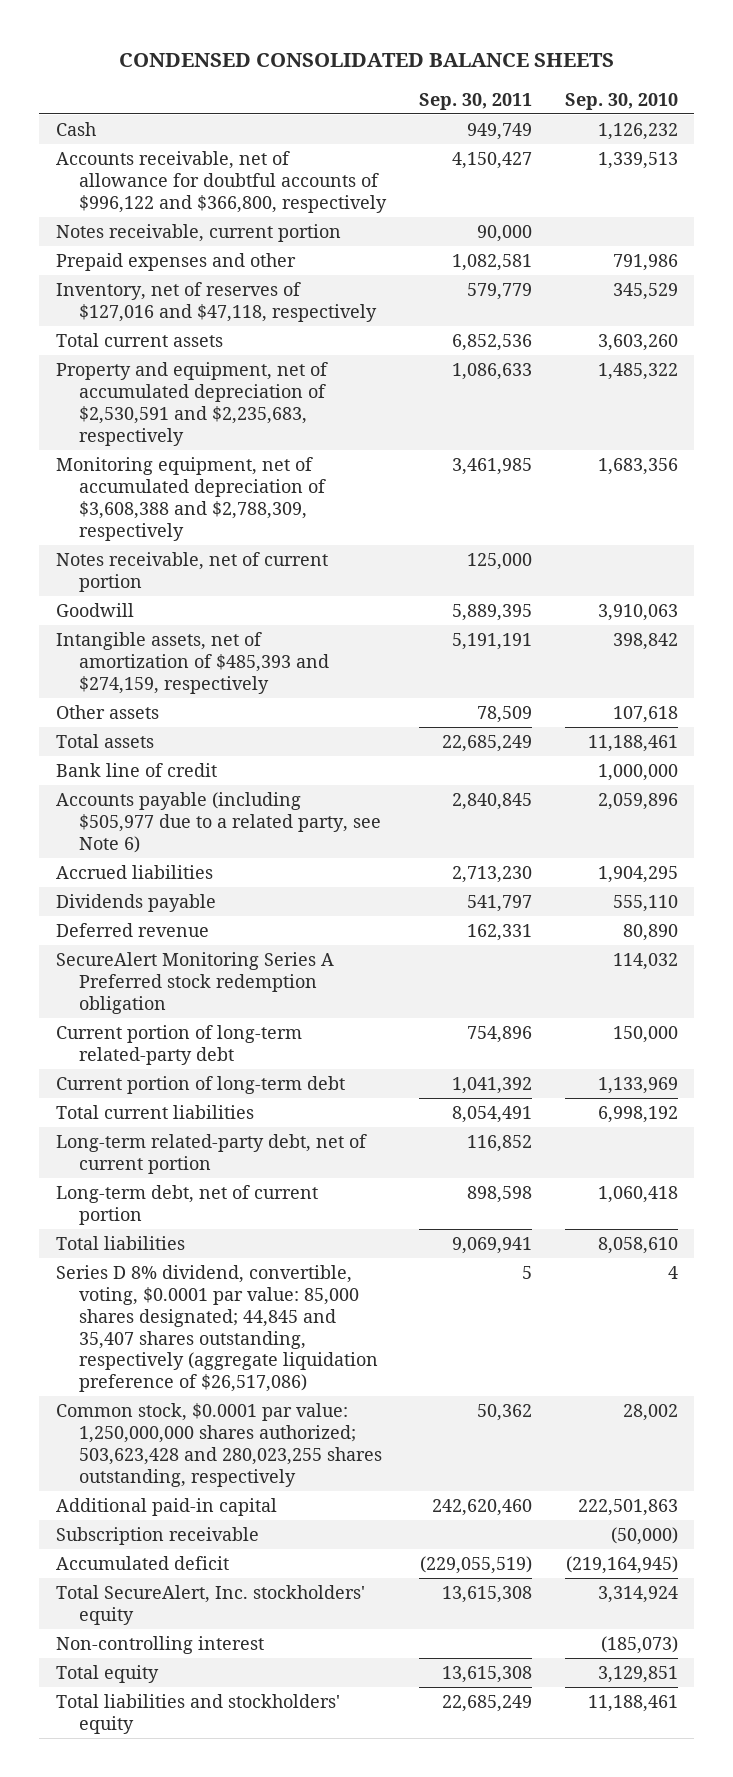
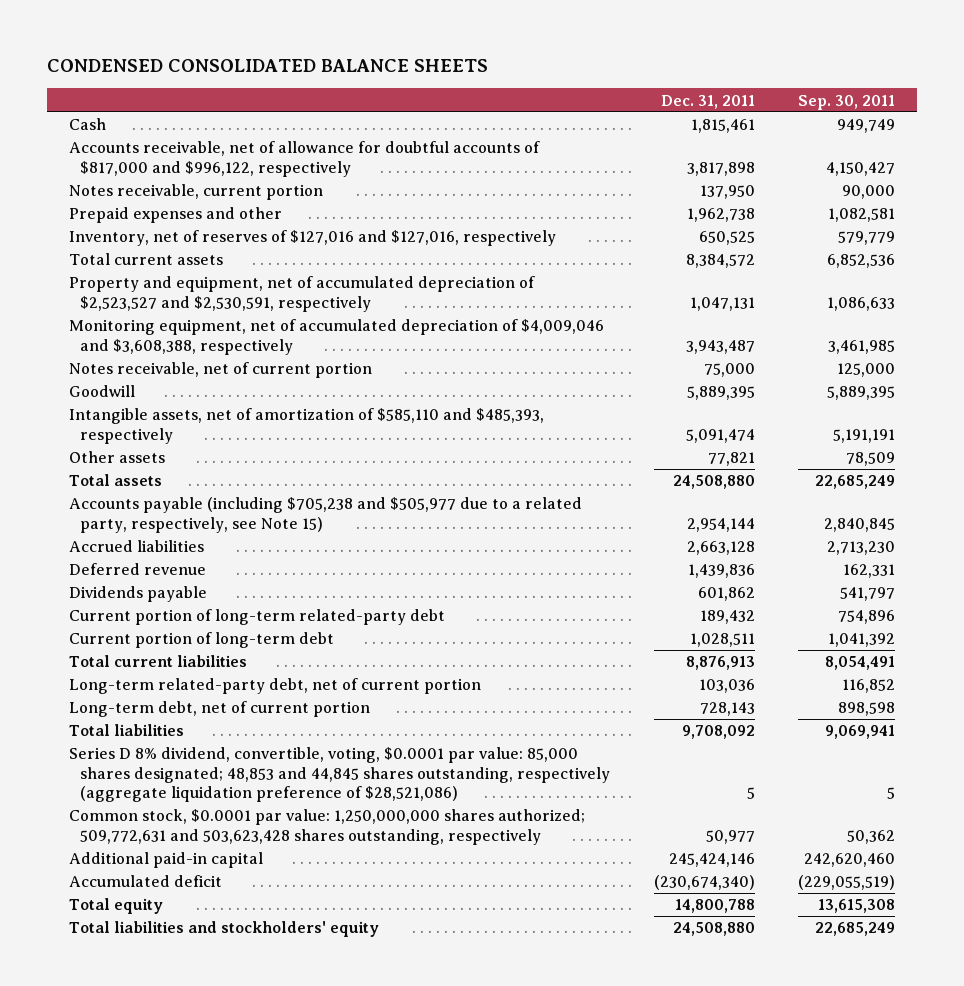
[564,92,678,110] Sep. 30, 2010 -> none
none -> [660,94,755,109] Dec. 31, 2011
[55,150,387,213] Accounts receivable, net of allowance for doubtful accounts of $996,122 and $366,800, respectively -> [68,141,540,177] Accounts receivable, net of allowance for doubtful accounts of $817,000 and $996,122, respectively
[55,281,377,322] Inventory, net of reserves of $127,016 and $47,118, respectively -> [68,230,556,247] Inventory, net of reserves of $127,016 and $127,016, respectively
[55,361,328,446] Property and equipment, net of accumulated depreciation of $2,530,591 and $2,235,683, respectively -> [68,276,535,312] Property and equipment, net of accumulated depreciation of $2,523,527 and $2,530,591, respectively
[55,456,326,541] Monitoring equipment, net of accumulated depreciation of $3,608,388 and $2,788,309, respectively -> [68,319,604,355] Monitoring equipment, net of accumulated depreciation of $4,009,046 and $3,608,388, respectively
[55,631,329,694] Intangible assets, net of amortization of $485,393 and $274,159, respectively -> [68,408,544,444] Intangible assets, net of amortization of $585,110 and $485,393, respectively
[55,762,217,777] Bank line of credit -> none
[55,791,381,853] Accounts payable (including $505,977 due to a related party, see Note 6) -> [68,497,582,533] Accounts payable (including $705,238 and $505,977 due to a related party, respectively, see Note 15)
[55,951,334,1014] SecureAlert Monitoring Series A Preferred stock redemption obligation -> none
[55,893,216,912] Dividends payable -> [68,586,207,603] Dividends payable
[55,1264,378,1393] Series D 8% dividend, convertible, voting, $0.0001 par value: 85,000 shares designated; 44,845 and 35,407 shares outstanding, respectively (aggregate liquidation preference of $26,517,086) -> [68,747,611,803] Series D 8% dividend, convertible, voting, $0.0001 par value: 85,000 shares designated; 48,853 and 44,845 shares outstanding, respectively (aggregate liquidation preference of $28,521,086)
[55,1402,382,1487] Common stock, $0.0001 par value: 1,250,000,000 shares authorized; 503,623,428 and 280,023,255 shares outstanding, respectively -> [68,809,585,845] Common stock, $0.0001 par value: 1,250,000,000 shares authorized; 509,772,631 and 503,623,428 shares outstanding, respectively
[55,1526,259,1545] Subscription receivable -> none
[55,1584,365,1625] Total SecureAlert, Inc. stockholders' equity -> none
[55,1635,264,1654] Non-controlling interest -> none

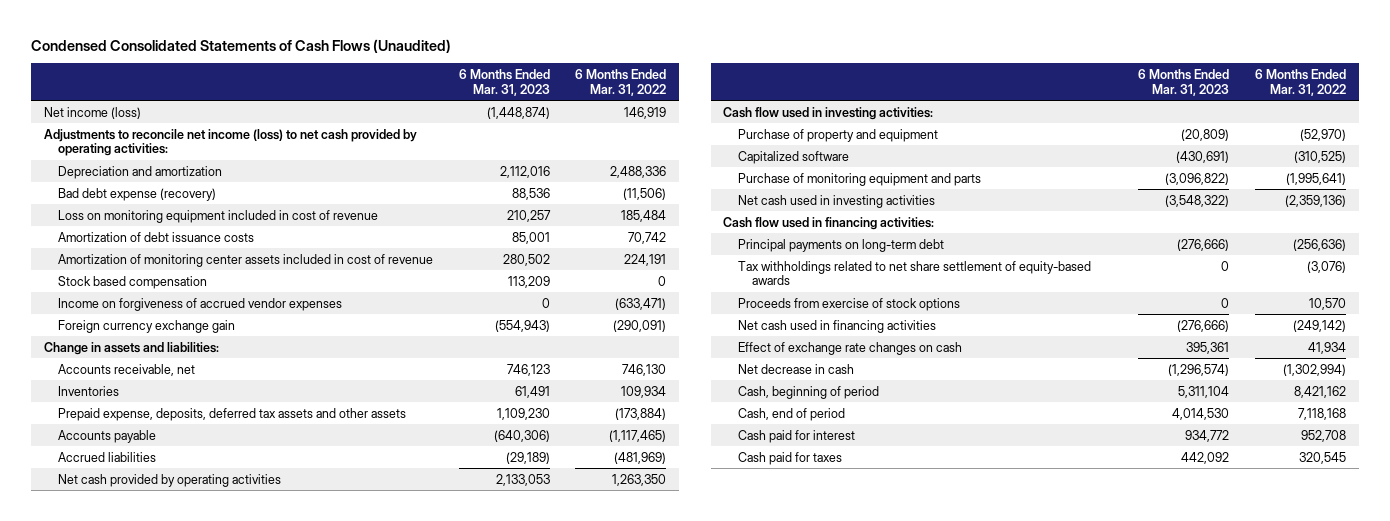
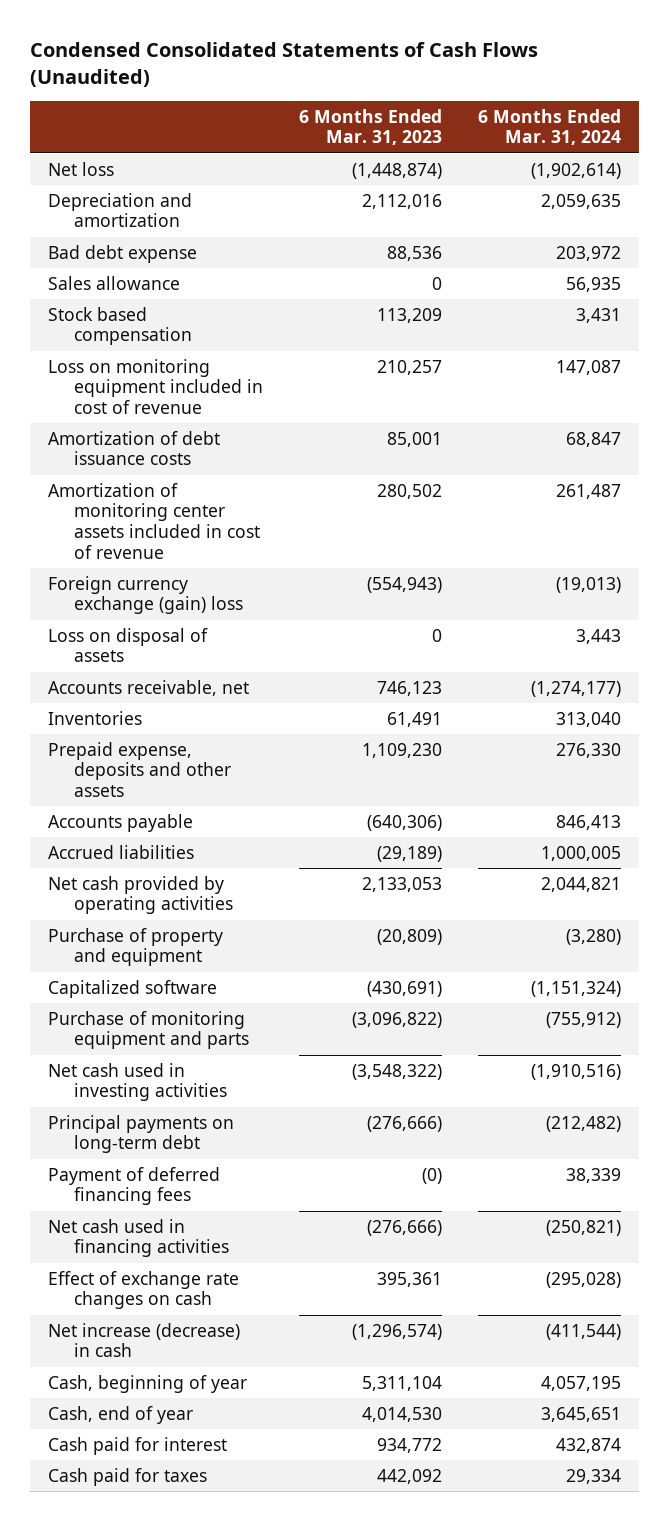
[575,68,667,96] 6 Months Ended Mar. 31, 2022 -> none
none -> [477,108,621,146] 6 Months Ended Mar. 31, 2024
[43,128,417,157] Adjustments to reconcile net income (loss) to net cash provided by operating activities: -> none
[43,106,141,119] Net income (loss) -> [47,161,114,176] Net loss
[58,187,217,201] Bad debt expense (recovery) -> [47,244,197,263] Bad debt expense
none -> [47,275,180,290] Sales allowance
[58,275,208,289] Stock based compensation -> [47,306,192,346] Stock based compensation
[58,297,343,311] Income on forgiveness of accrued vendor expenses -> none
[43,341,219,355] Change in assets and liabilities: -> none
[58,319,236,333] Foreign currency exchange gain -> [47,575,243,615] Foreign currency exchange (gain) loss
none -> [47,627,208,663] Loss on disposal of assets
[58,407,407,421] Prepaid expense, deposits, deferred tax assets and other assets -> [47,741,231,798] Prepaid expense, deposits and other assets
[723,106,934,120] Cash flow used in investing activities: -> none
[723,216,935,230] Cash flow used in financing activities: -> none
[737,260,1091,286] Tax withholdings related to net share settlement of equity-based awards -> none
[737,297,960,311] Proceeds from exercise of stock options -> none
none -> [47,1166,220,1206] Payment of deferred financing fees
[737,363,854,374] Net decrease in cash -> [47,1322,240,1358] Net increase (decrease) in cash
[737,385,879,399] Cash, beginning of period -> [47,1374,247,1393] Cash, beginning of year
[737,407,845,421] Cash, end of period -> [47,1405,193,1424] Cash, end of year

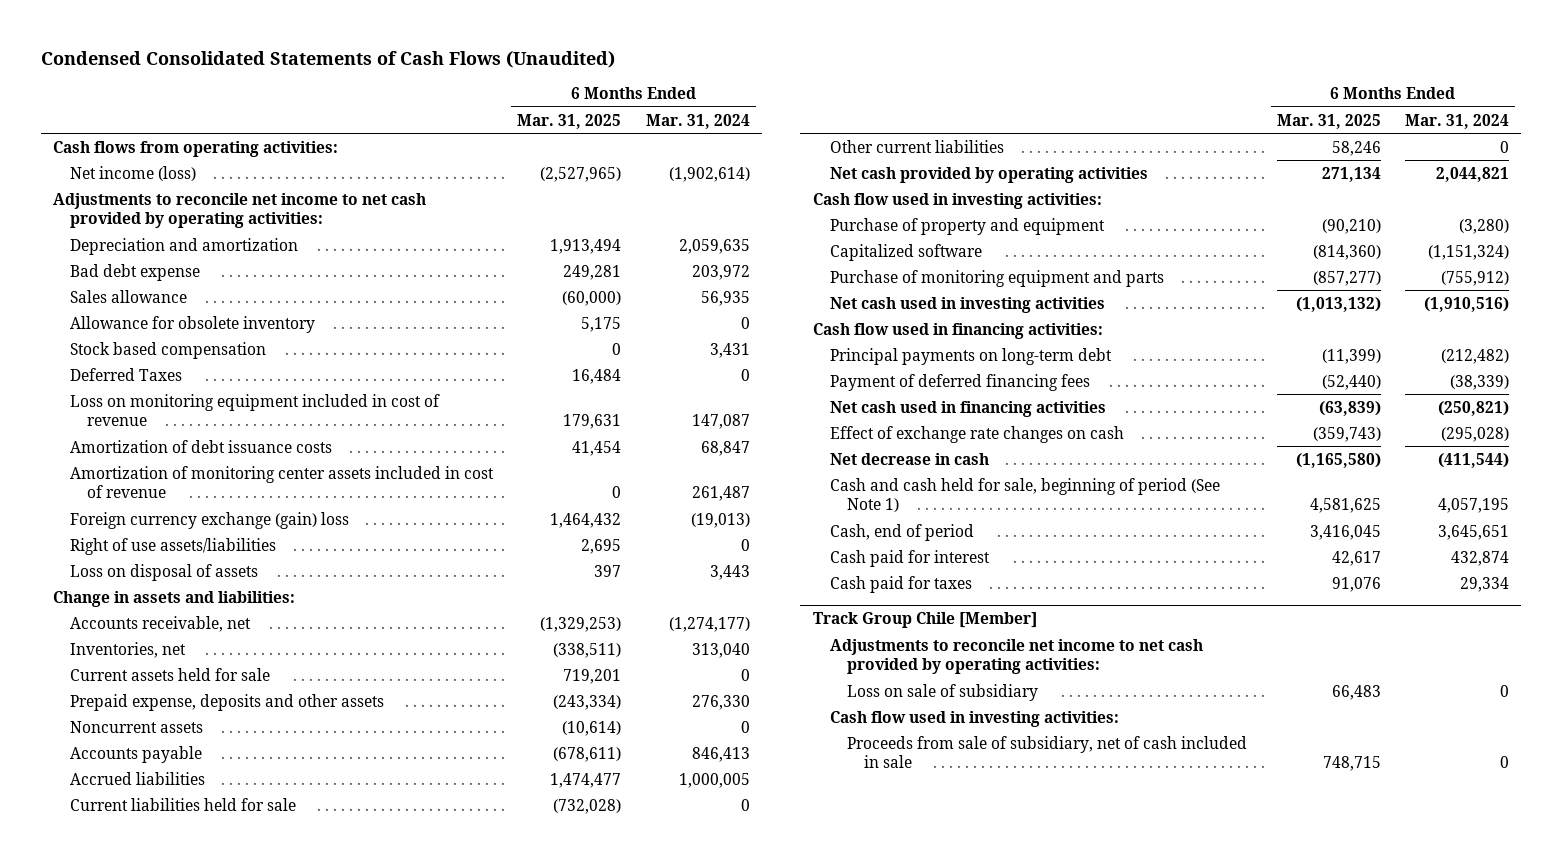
[298,108,442,146] 6 Months Ended Mar. 31, 2023 -> none
none -> [517,113,622,129] Mar. 31, 2025
none -> [53,140,339,157] Cash flows from operating activities:
[47,161,114,176] Net loss -> [70,165,197,181] Net income (loss)
none -> [53,192,427,229] Adjustments to reconcile net income to net cash provided by operating activities:
none -> [70,315,316,333] Allowance for obsolete inventory
none -> [70,367,183,381] Deferred Taxes
none -> [70,537,277,555] Right of use assets/liabilities
none -> [53,590,296,607] Change in assets and liabilities:
[47,710,142,725] Inventories -> [70,641,187,658] Inventories, net
none -> [70,667,271,681] Current assets held for sale
none -> [70,720,204,733] Noncurrent assets
none -> [70,797,297,811] Current liabilities held for sale
none -> [829,139,1004,153] Other current liabilities
none -> [812,192,1102,209] Cash flow used in investing activities:
none -> [812,322,1103,339] Cash flow used in financing activities:
[565,1167,621,1183] 38,339 -> [1450,374,1510,390] (38,339)
[47,1322,240,1358] Net increase (decrease) in cash -> [829,452,989,465] Net decrease in cash
[47,1374,247,1393] Cash, beginning of year -> [829,477,1220,513] Cash and cash held for sale, beginning of period (See Note 1)
[47,1405,193,1424] Cash, end of year -> [829,523,974,541] Cash, end of period
none -> [812,612,1037,629] Track Group Chile [Member]
none -> [829,638,1203,675] Adjustments to reconcile net income to net cash provided by operating activities:
none -> [846,683,1038,701] Loss on sale of subsidiary
none -> [829,710,1119,727] Cash flow used in investing activities:
none -> [846,735,1247,769] Proceeds from sale of subsidiary, net of cash included in sale

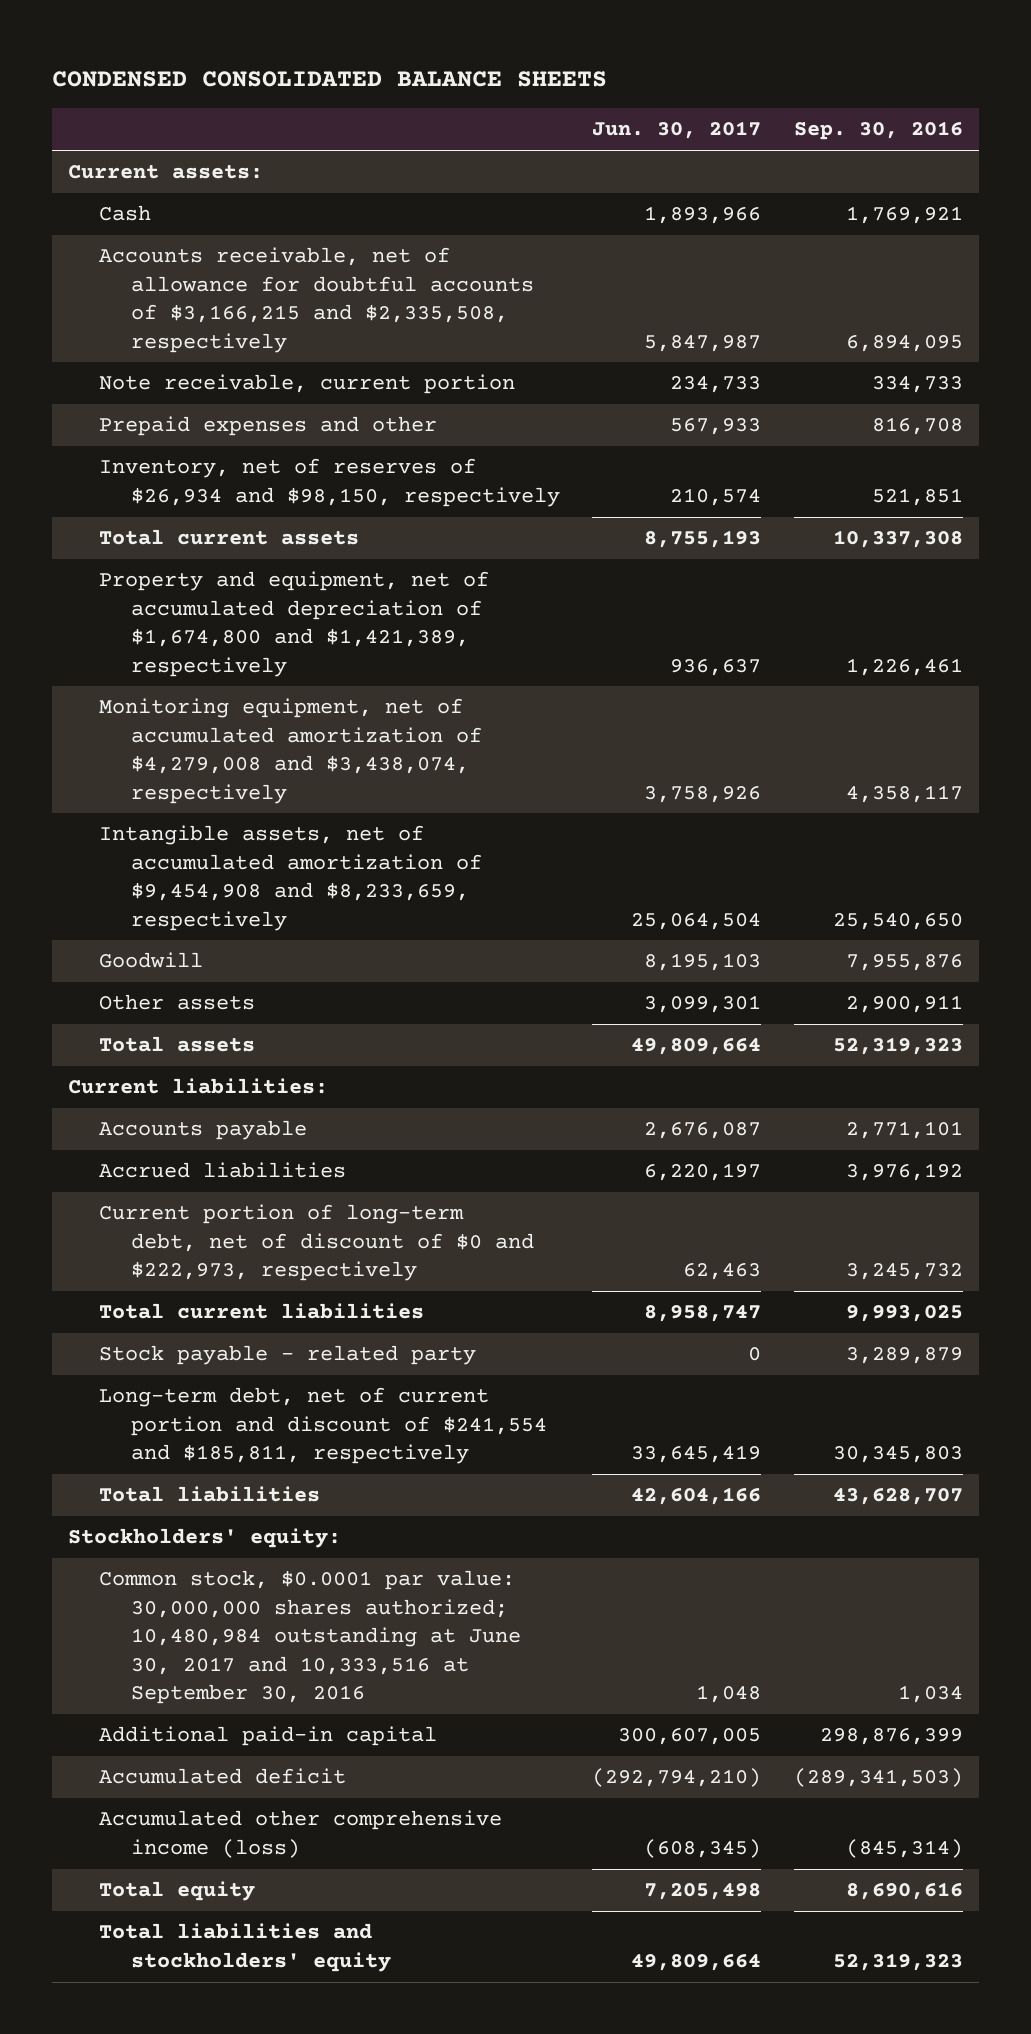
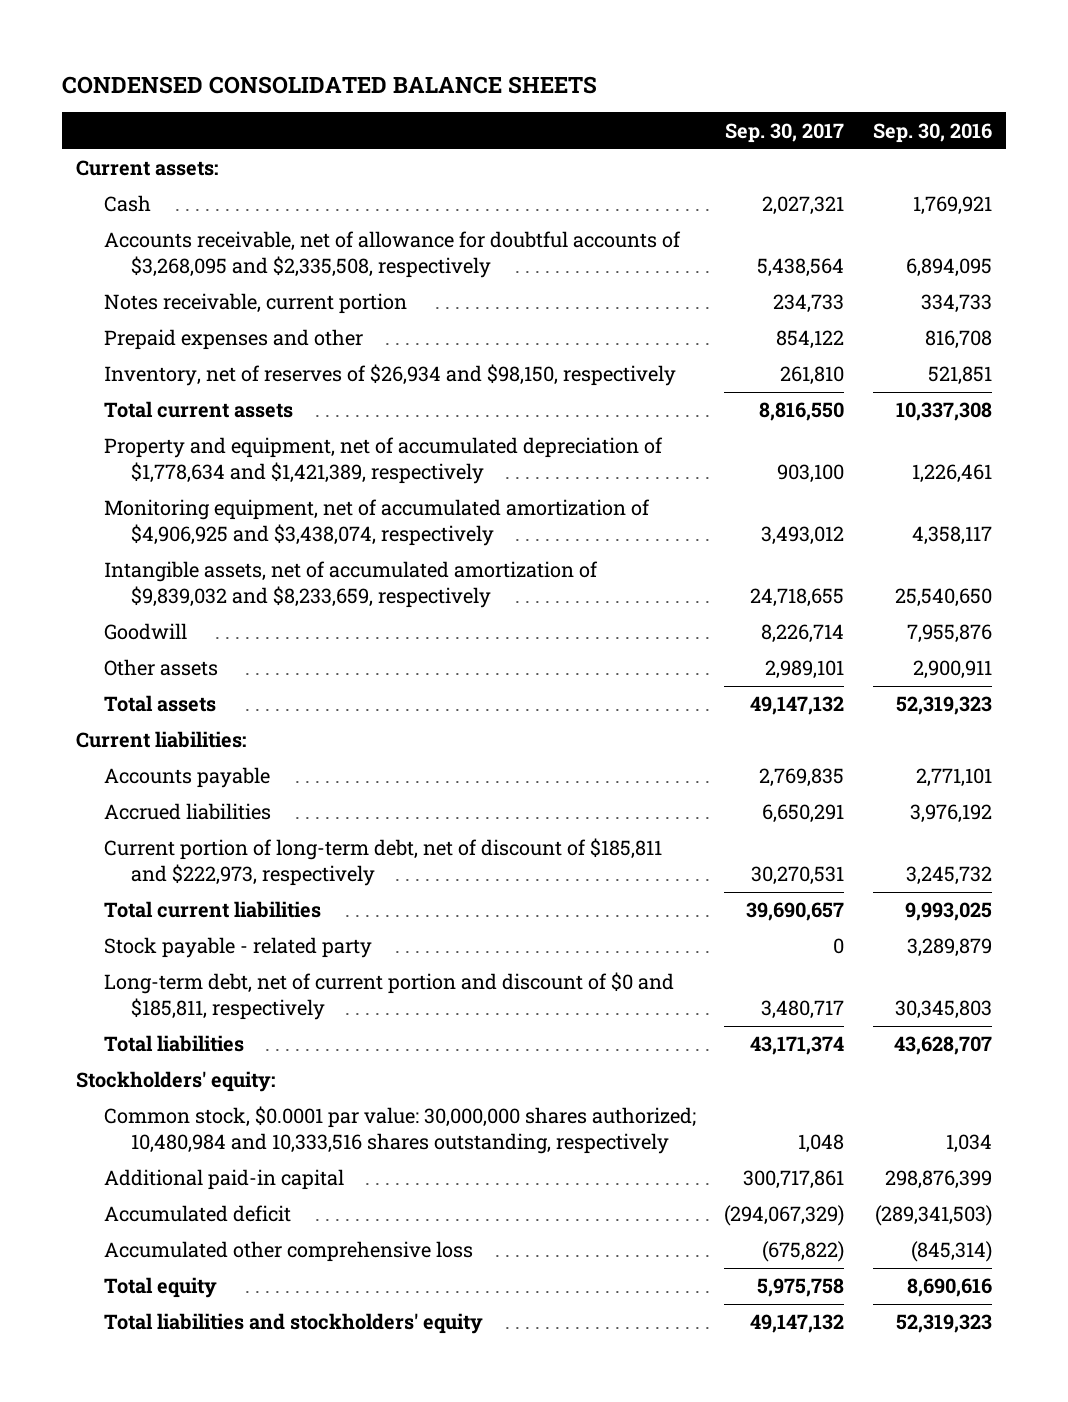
[592,121,762,140] Jun. 30, 2017 -> none
none -> [725,122,845,143] Sep. 30, 2017
[99,247,534,353] Accounts receivable, net of allowance for doubtful accounts of $3,166,215 and $2,335,508, respectively -> [103,231,681,278] Accounts receivable, net of allowance for doubtful accounts of $3,268,095 and $2,335,508, respectively
[99,374,516,395] Note receivable, current portion -> [103,293,407,315] Notes receivable, current portion
[99,571,490,677] Property and equipment, net of accumulated depreciation of $1,674,800 and $1,421,389, respectively -> [103,437,663,484] Property and equipment, net of accumulated depreciation of $1,778,634 and $1,421,389, respectively
[99,698,482,804] Monitoring equipment, net of accumulated amortization of $4,279,008 and $3,438,074, respectively -> [103,499,650,546] Monitoring equipment, net of accumulated amortization of $4,906,925 and $3,438,074, respectively
[99,825,482,931] Intangible assets, net of accumulated amortization of $9,454,908 and $8,233,659, respectively -> [103,561,598,608] Intangible assets, net of accumulated amortization of $9,839,032 and $8,233,659, respectively
[99,1204,534,1282] Current portion of long-term debt, net of discount of $0 and $222,973, respectively -> [103,838,662,886] Current portion of long-term debt, net of discount of $185,811 and $222,973, respectively
[99,1387,547,1465] Long-term debt, net of current portion and discount of $241,554 and $185,811, respectively -> [103,972,674,1020] Long-term debt, net of current portion and discount of $0 and $185,811, respectively
[99,1570,521,1705] Common stock, $0.0001 par value: 30,000,000 shares authorized; 10,480,984 outstanding at June 30, 2017 and 10,333,516 at September 30, 2016 -> [103,1106,696,1154] Common stock, $0.0001 par value: 30,000,000 shares authorized; 10,480,984 and 10,333,516 shares outstanding, respectively
[99,1810,503,1858] Accumulated other comprehensive income (loss) -> [103,1241,473,1263] Accumulated other comprehensive loss

